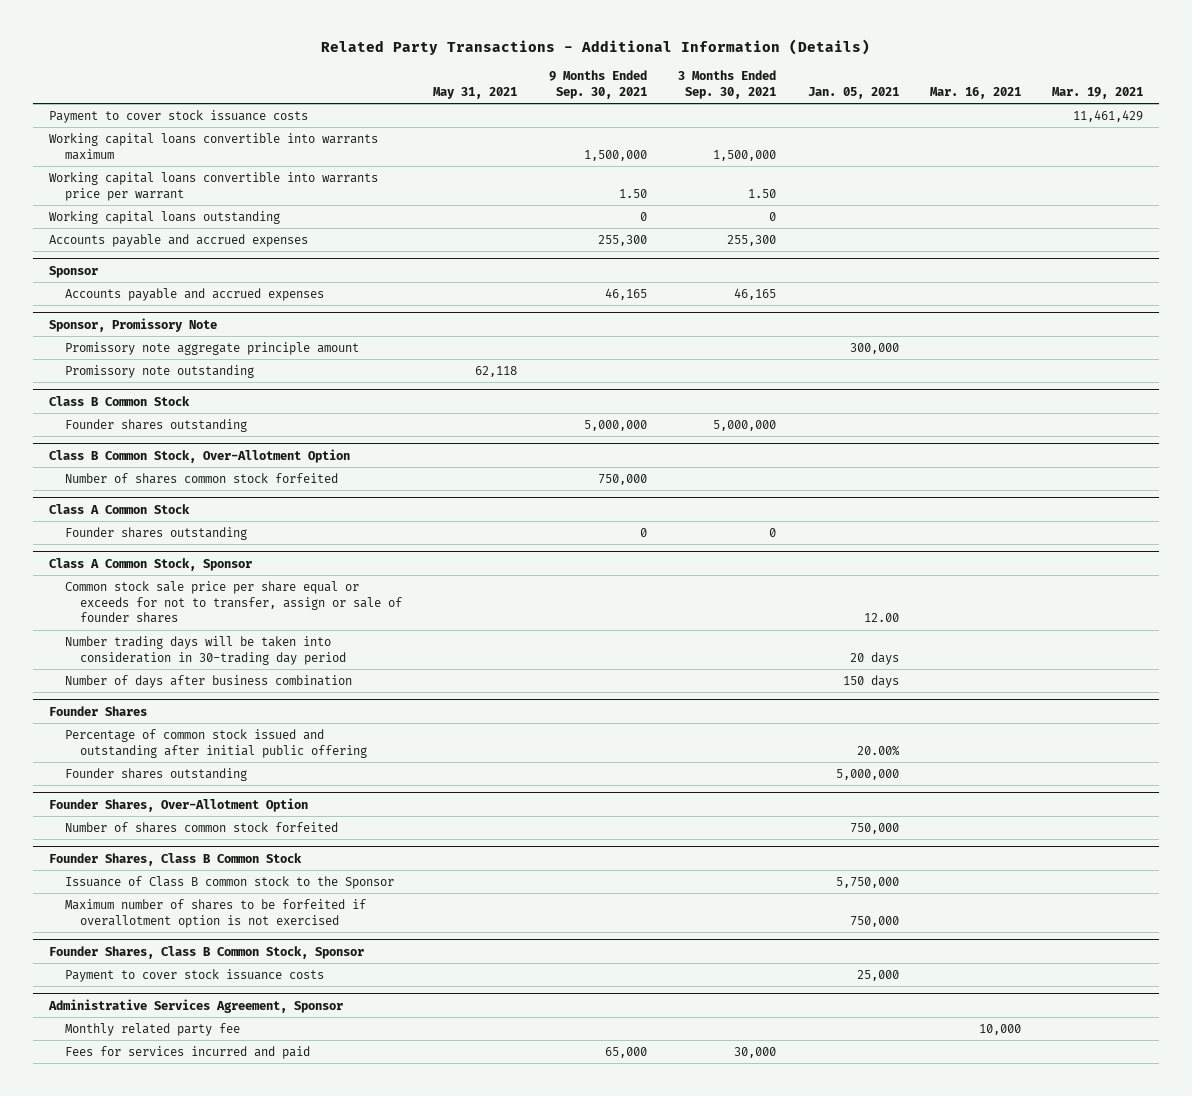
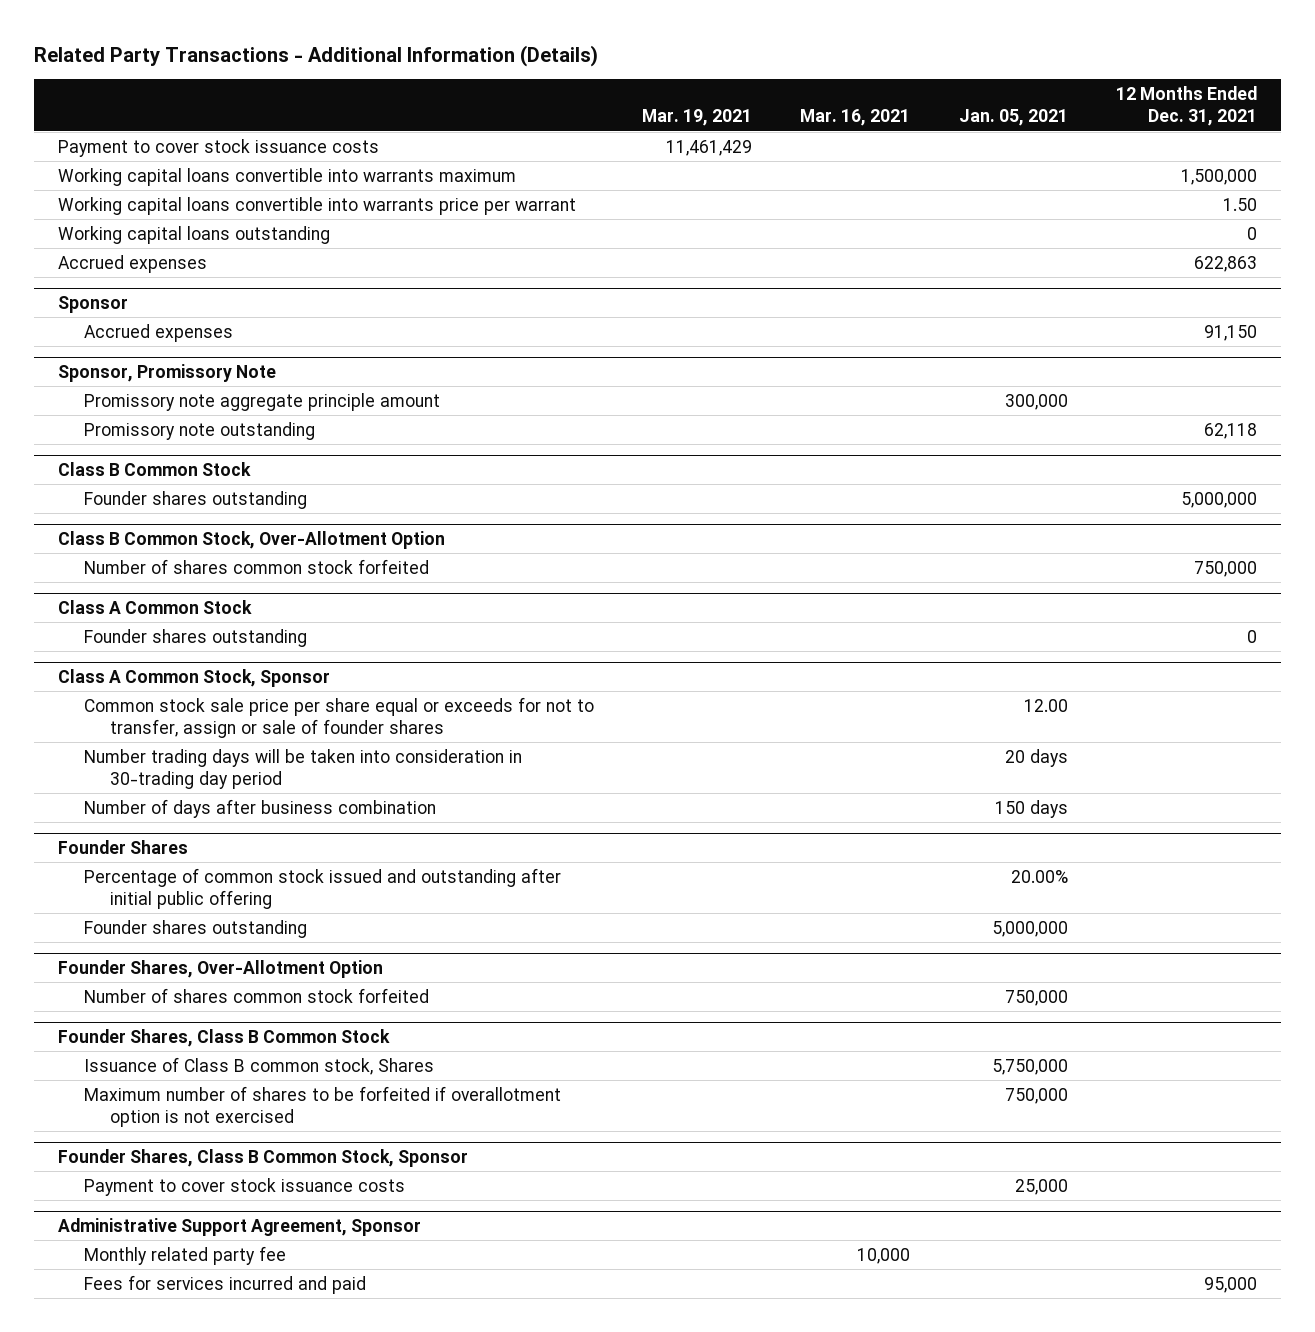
[433,87,518,100] May 31, 2021 -> none
[548,70,647,100] 9 Months Ended Sep. 30, 2021 -> none
[678,70,777,100] 3 Months Ended Sep. 30, 2021 -> none
none -> [1115,85,1257,127] 12 Months Ended Dec. 31, 2021
[49,233,309,247] Accounts payable and accrued expenses -> [58,254,208,273] Accrued expenses
[64,287,324,301] Accounts payable and accrued expenses -> [83,323,233,342] Accrued expenses
[64,875,394,889] Issuance of Class B common stock to the Sponsor -> [83,1056,434,1075] Issuance of Class B common stock, Shares
[48,998,344,1013] Administrative Services Agreement, Sponsor -> [58,1217,422,1236] Administrative Support Agreement, Sponsor

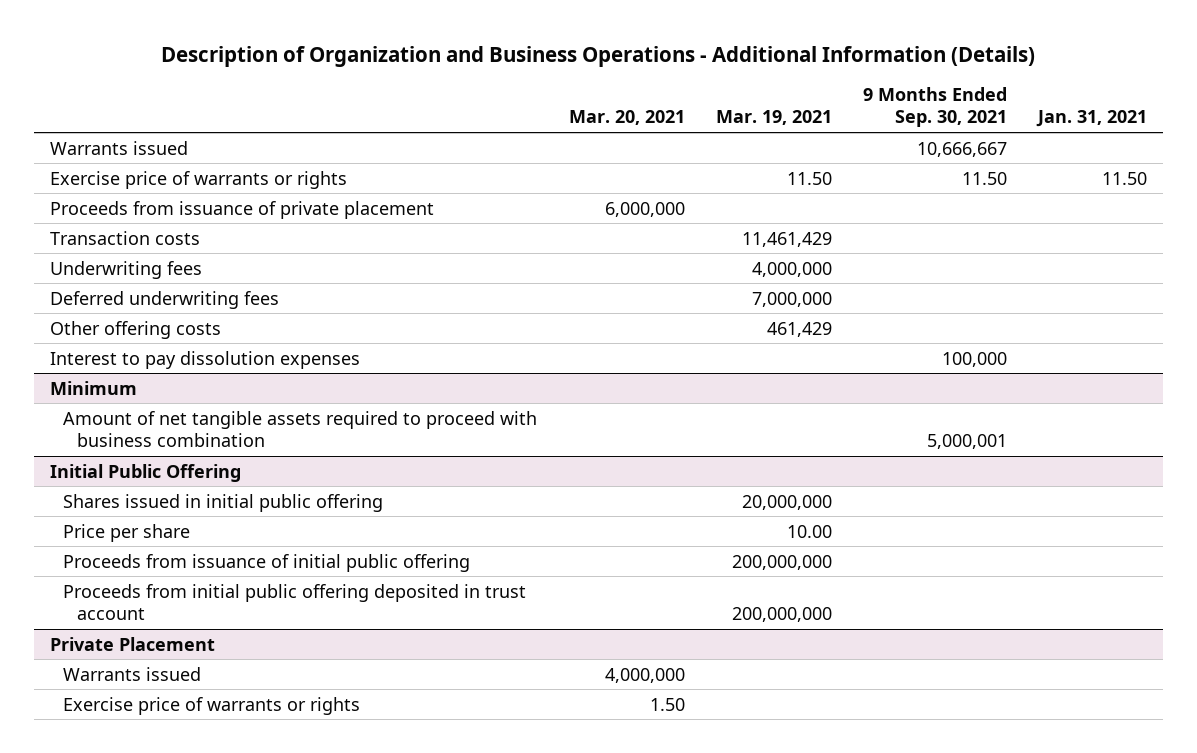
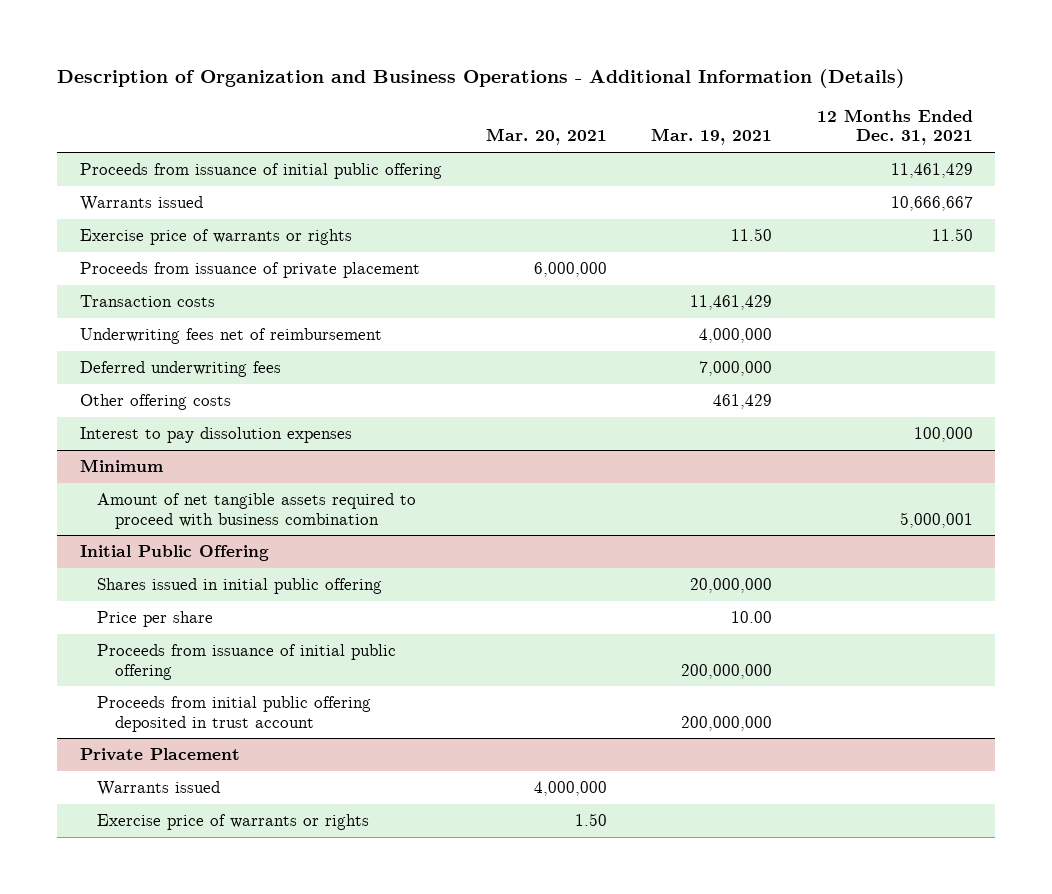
[862,86,1007,128] 9 Months Ended Sep. 30, 2021 -> none
[1036,110,1148,128] Jan. 31, 2021 -> none
none -> [816,108,973,146] 12 Months Ended Dec. 31, 2021
none -> [79,163,442,180] Proceeds from issuance of initial public offering
[49,260,202,279] Underwriting fees -> [79,328,382,345] Underwriting fees net of reimbursement

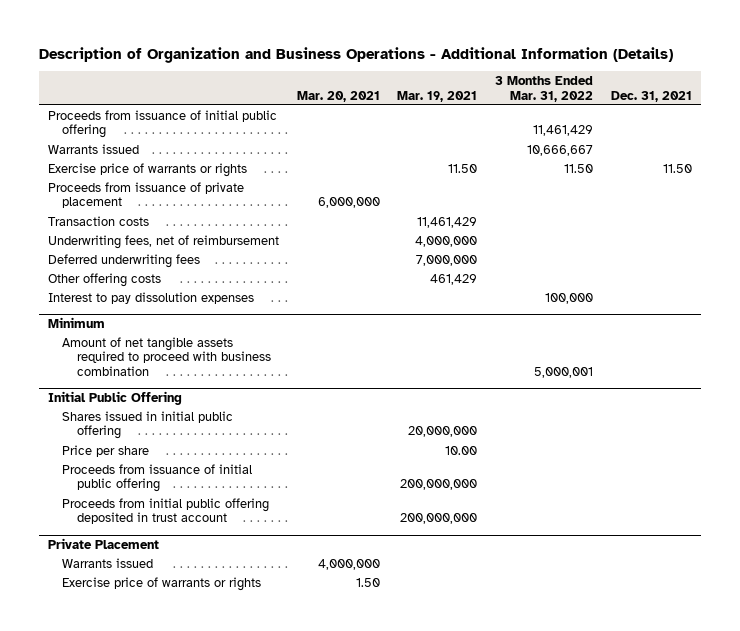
[816,108,973,146] 12 Months Ended Dec. 31, 2021 -> none
none -> [495,75,594,102] 3 Months Ended Mar. 31, 2022
none -> [610,90,692,102] Dec. 31, 2021
[79,328,382,345] Underwriting fees net of reimbursement -> [48,234,280,249] Underwriting fees, net of reimbursement

